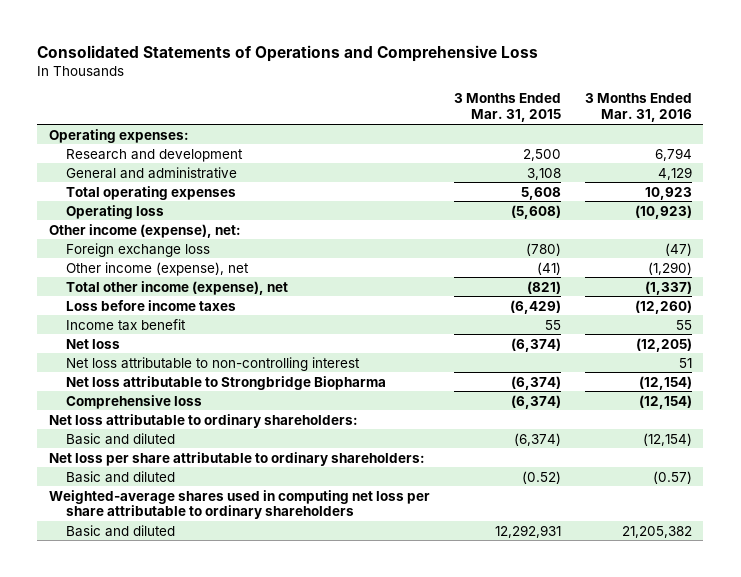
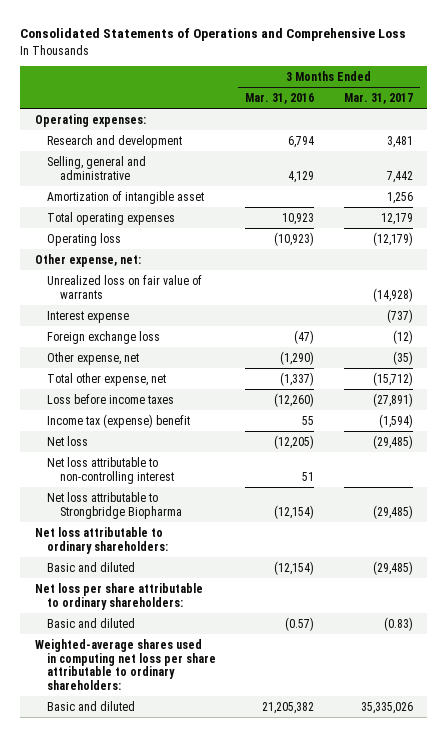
[453,93,561,123] 3 Months Ended Mar. 31, 2015 -> none
none -> [343,93,413,105] Mar. 31, 2017
[65,166,237,179] General and administrative -> [47,155,147,180] Selling, general and administrative
none -> [47,190,205,204] Amortization of intangible asset
[48,223,241,238] Other income (expense), net: -> [34,253,141,267] Other expense, net:
none -> [47,274,203,299] Unrealized loss on fair value of warrants
none -> [47,310,130,323] Interest expense
[65,261,249,276] Other income (expense), net -> [47,351,140,365] Other expense, net
[65,280,288,295] Total other income (expense), net -> [47,372,167,386] Total other expense, net
[65,318,186,331] Income tax benefit -> [47,413,191,428] Income tax (expense) benefit
[65,394,202,409] Comprehensive loss -> none
[48,489,430,520] Weighted-average shares used in computing net loss per share attributable to ordinary shareholders -> [34,638,217,691] Weighted-average shares used in computing net loss per share attributable to ordinary shareholders:

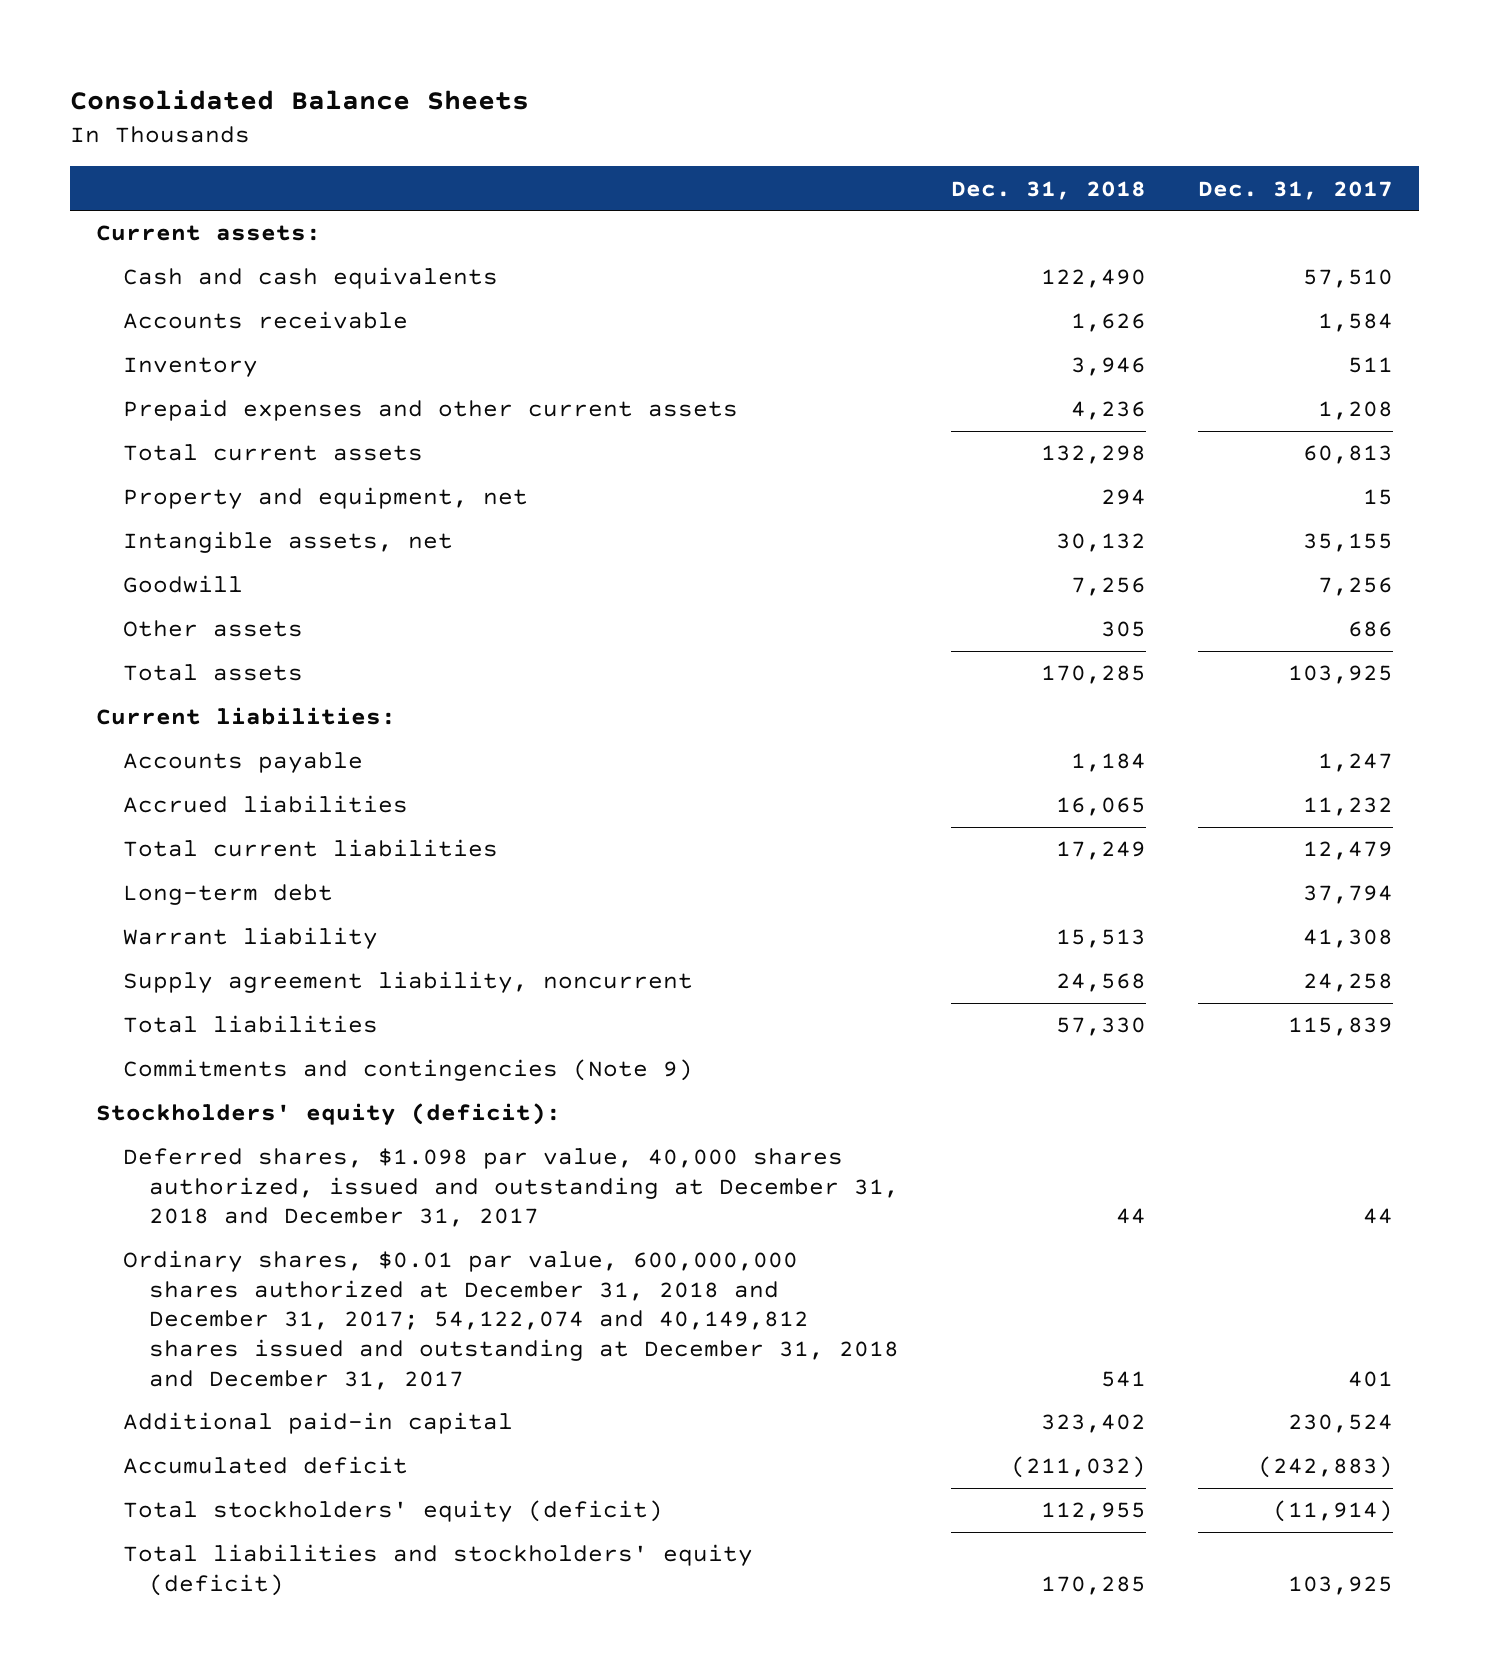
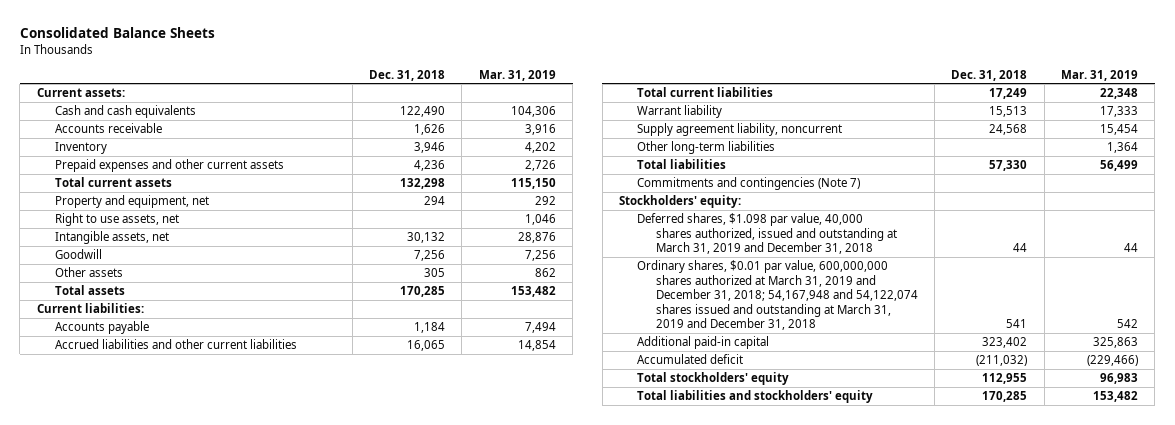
[1198,180,1394,200] Dec. 31, 2017 -> none
none -> [478,69,556,81] Mar. 31, 2019
none -> [55,212,180,226] Right to use assets, net
[122,795,408,814] Accrued liabilities -> [55,338,298,349] Accrued liabilities and other current liabilities
[122,884,333,906] Long-term debt -> none
none -> [637,140,776,154] Other long-term liabilities
[122,1059,693,1082] Commitments and contingencies (Note 9) -> [637,176,861,190] Commitments and contingencies (Note 7)
[96,1103,562,1126] Stockholders' equity (deficit): -> [618,194,741,208] Stockholders' equity:
[122,1148,900,1228] Deferred shares, $1.098 par value, 40,000 shares authorized, issued and outstanding at December 31, 2018 and December 31, 2017 -> [637,212,897,255] Deferred shares, $1.098 par value, 40,000 shares authorized, issued and outstanding at March 31, 2019 and December 31, 2018
[122,1250,900,1390] Ordinary shares, $0.01 par value, 600,000,000 shares authorized at December 31, 2018 and December 31, 2017; 54,122,074 and 40,149,812 shares issued and outstanding at December 31, 2018 and December 31, 2017 -> [637,259,918,331] Ordinary shares, $0.01 par value, 600,000,000 shares authorized at March 31, 2019 and December 31, 2018; 54,167,948 and 54,122,074 shares issued and outstanding at March 31, 2019 and December 31, 2018
[122,1500,663,1523] Total stockholders' equity (deficit) -> [637,371,790,385] Total stockholders' equity
[122,1544,753,1596] Total liabilities and stockholders' equity (deficit) -> [637,389,874,403] Total liabilities and stockholders' equity

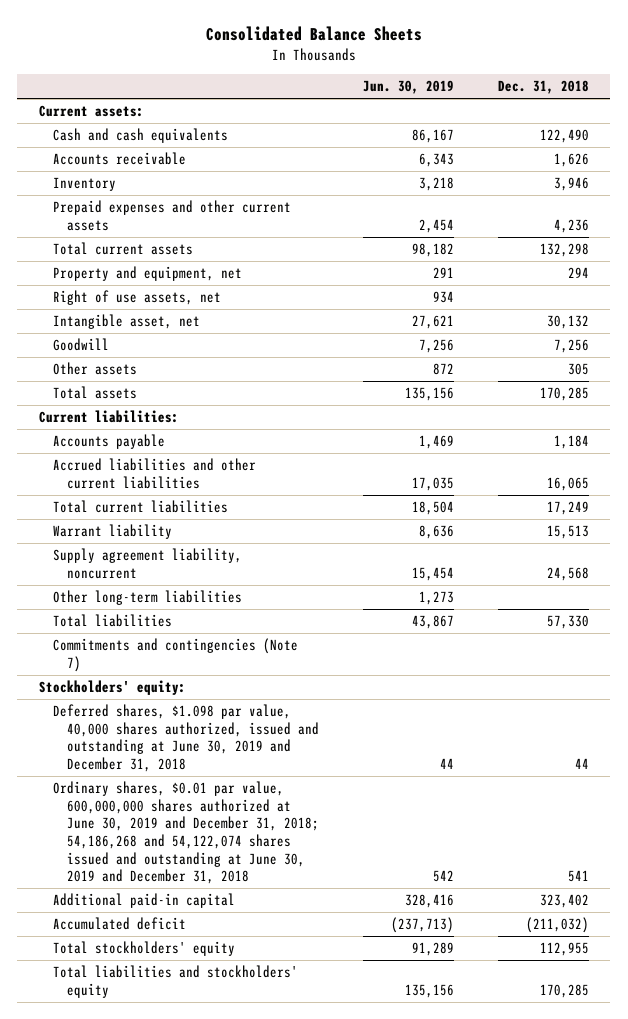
[478,69,556,81] Mar. 31, 2019 -> none
none -> [362,80,454,95] Jun. 30, 2019
[55,212,180,226] Right to use assets, net -> [53,290,222,306] Right of use assets, net
[55,230,170,244] Intangible assets, net -> [53,314,201,330] Intangible asset, net
[637,212,897,255] Deferred shares, $1.098 par value, 40,000 shares authorized, issued and outstanding at March 31, 2019 and December 31, 2018 -> [53,704,320,773] Deferred shares, $1.098 par value, 40,000 shares authorized, issued and outstanding at June 30, 2019 and December 31, 2018
[637,259,918,331] Ordinary shares, $0.01 par value, 600,000,000 shares authorized at March 31, 2019 and December 31, 2018; 54,167,948 and 54,122,074 shares issued and outstanding at March 31, 2019 and December 31, 2018 -> [53,781,320,885] Ordinary shares, $0.01 par value, 600,000,000 shares authorized at June 30, 2019 and December 31, 2018; 54,186,268 and 54,122,074 shares issued and outstanding at June 30, 2019 and December 31, 2018

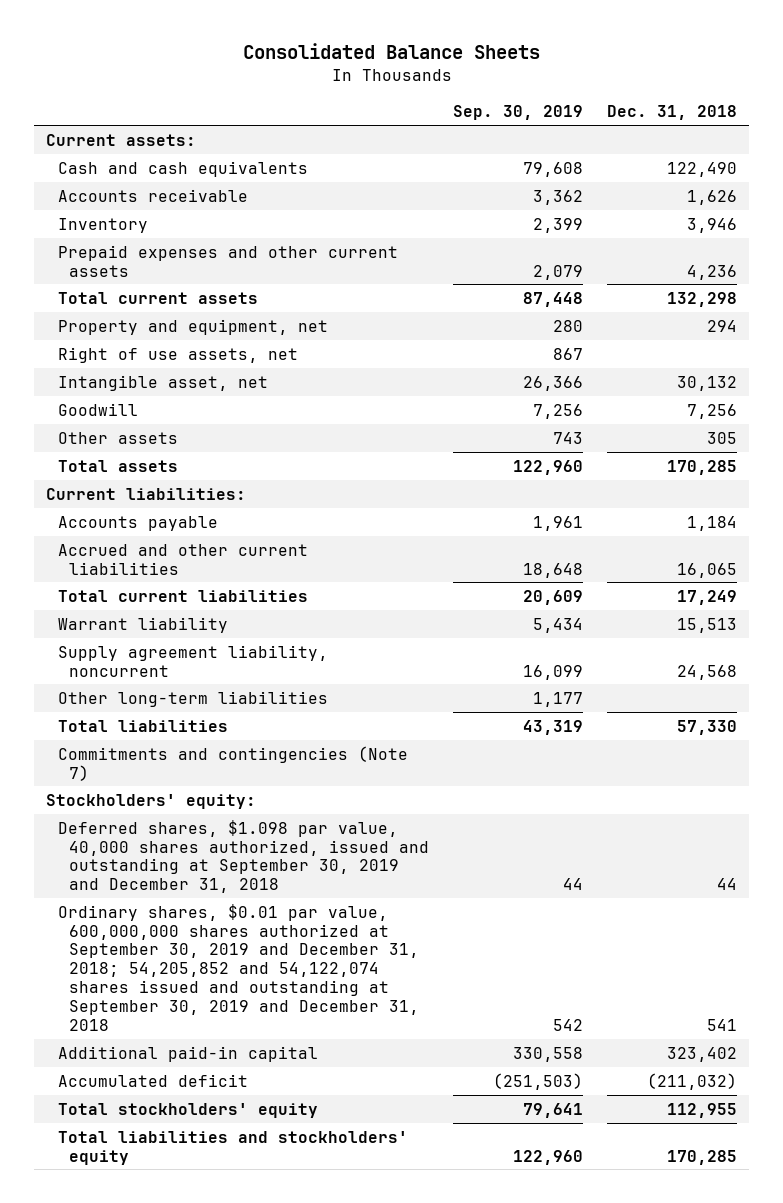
[362,80,454,95] Jun. 30, 2019 -> none
none -> [453,105,584,121] Sep. 30, 2019
[53,458,257,489] Accrued liabilities and other current liabilities -> [57,543,308,575] Accrued and other current liabilities
[53,704,320,773] Deferred shares, $1.098 par value, 40,000 shares authorized, issued and outstanding at June 30, 2019 and December 31, 2018 -> [57,819,429,894] Deferred shares, $1.098 par value, 40,000 shares authorized, issued and outstanding at September 30, 2019 and December 31, 2018
[53,781,320,885] Ordinary shares, $0.01 par value, 600,000,000 shares authorized at June 30, 2019 and December 31, 2018; 54,186,268 and 54,122,074 shares issued and outstanding at June 30, 2019 and December 31, 2018 -> [57,903,419,1031] Ordinary shares, $0.01 par value, 600,000,000 shares authorized at September 30, 2019 and December 31, 2018; 54,205,852 and 54,122,074 shares issued and outstanding at September 30, 2019 and December 31, 2018

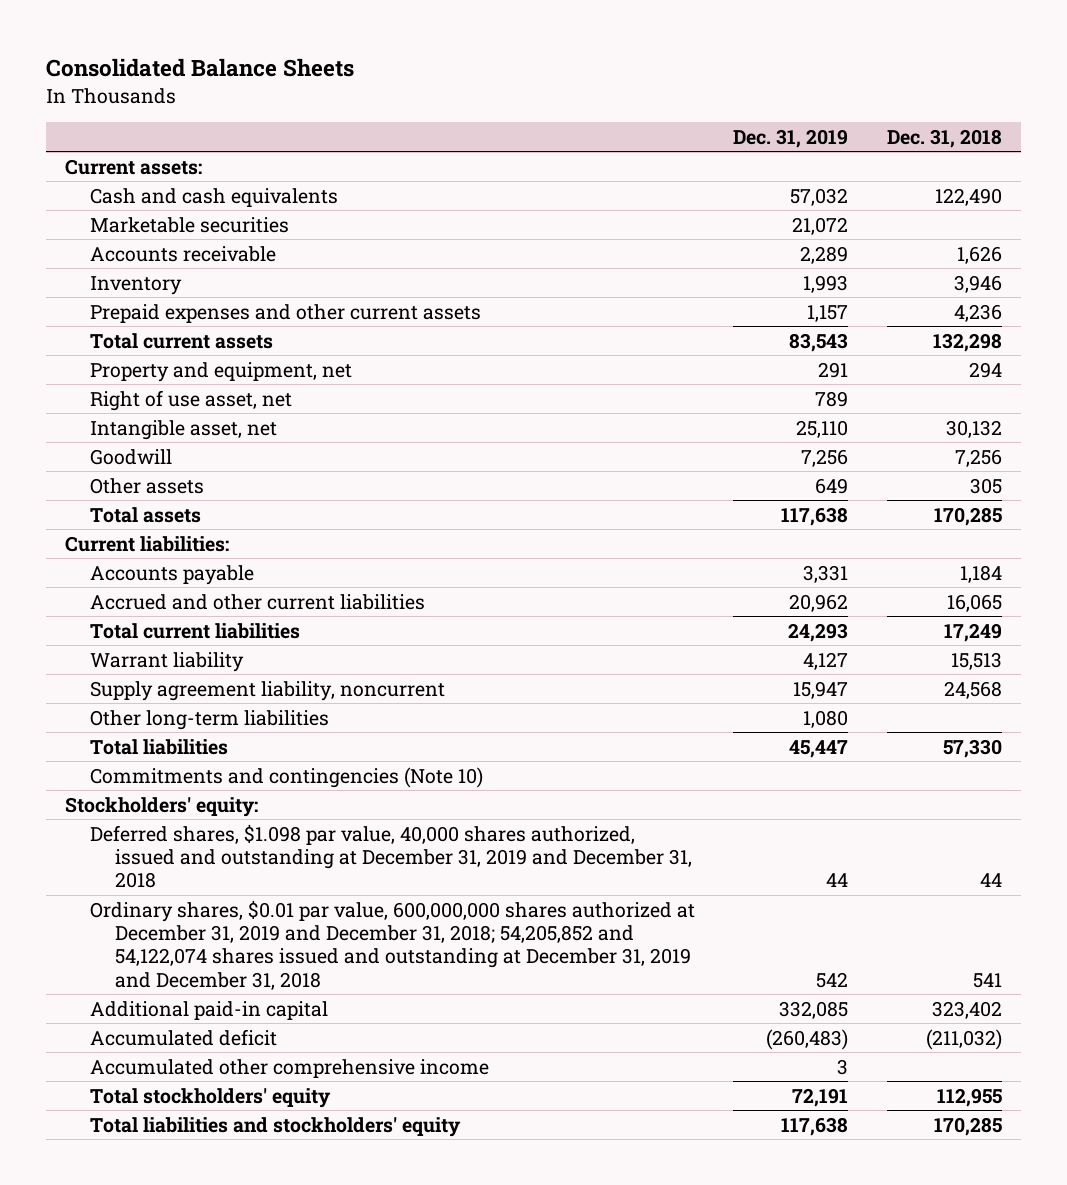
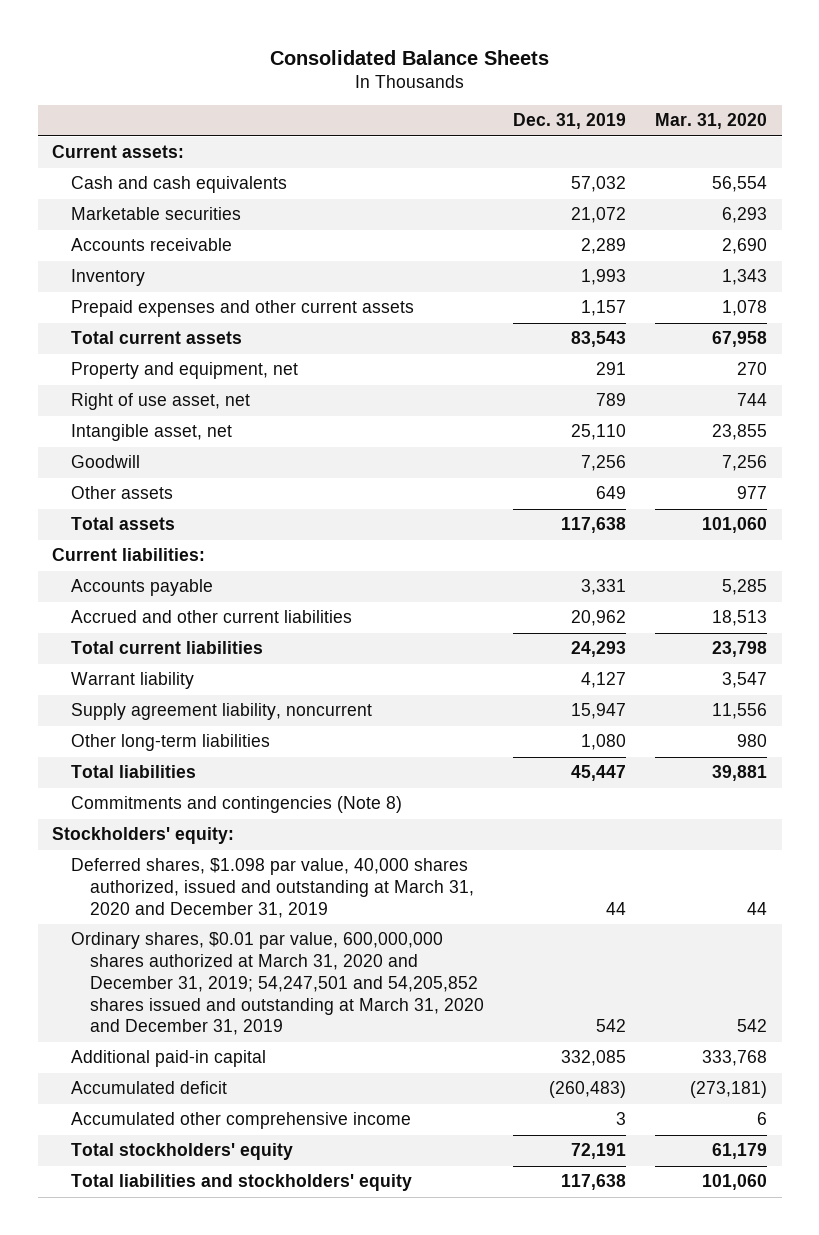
[886,128,1002,148] Dec. 31, 2018 -> none
none -> [655,113,768,130] Mar. 31, 2020
[90,766,484,788] Commitments and contingencies (Note 10) -> [71,796,403,814] Commitments and contingencies (Note 8)
[90,823,693,889] Deferred shares, $1.098 par value, 40,000 shares authorized, issued and outstanding at December 31, 2019 and December 31, 2018 -> [71,858,475,918] Deferred shares, $1.098 par value, 40,000 shares authorized, issued and outstanding at March 31, 2020 and December 31, 2019
[90,899,696,990] Ordinary shares, $0.01 par value, 600,000,000 shares authorized at December 31, 2019 and December 31, 2018; 54,205,852 and 54,122,074 shares issued and outstanding at December 31, 2019 and December 31, 2018 -> [71,932,485,1036] Ordinary shares, $0.01 par value, 600,000,000 shares authorized at March 31, 2020 and December 31, 2019; 54,247,501 and 54,205,852 shares issued and outstanding at March 31, 2020 and December 31, 2019

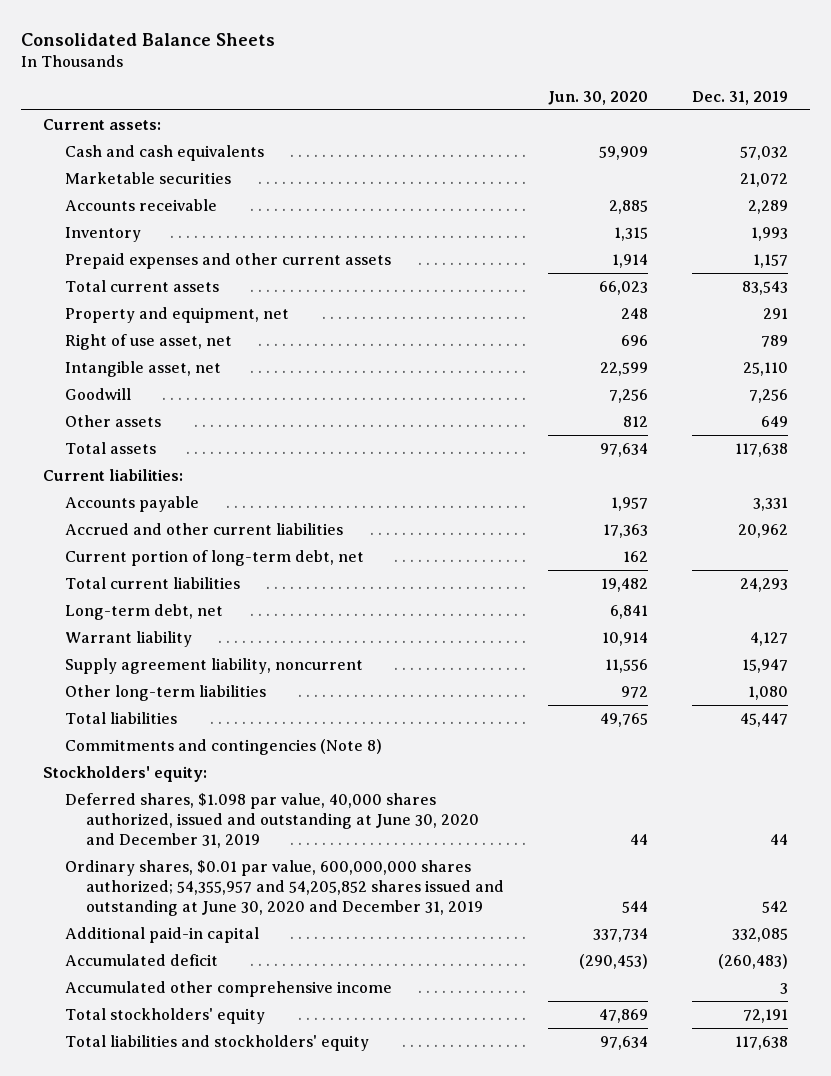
[655,113,768,130] Mar. 31, 2020 -> none
none -> [548,90,649,105] Jun. 30, 2020
none -> [64,550,364,567] Current portion of long-term debt, net
none -> [64,604,223,621] Long-term debt, net
[71,858,475,918] Deferred shares, $1.098 par value, 40,000 shares authorized, issued and outstanding at March 31, 2020 and December 31, 2019 -> [64,793,479,848] Deferred shares, $1.098 par value, 40,000 shares authorized, issued and outstanding at June 30, 2020 and December 31, 2019
[71,932,485,1036] Ordinary shares, $0.01 par value, 600,000,000 shares authorized at March 31, 2020 and December 31, 2019; 54,247,501 and 54,205,852 shares issued and outstanding at March 31, 2020 and December 31, 2019 -> [64,860,504,916] Ordinary shares, $0.01 par value, 600,000,000 shares authorized; 54,355,957 and 54,205,852 shares issued and outstanding at June 30, 2020 and December 31, 2019

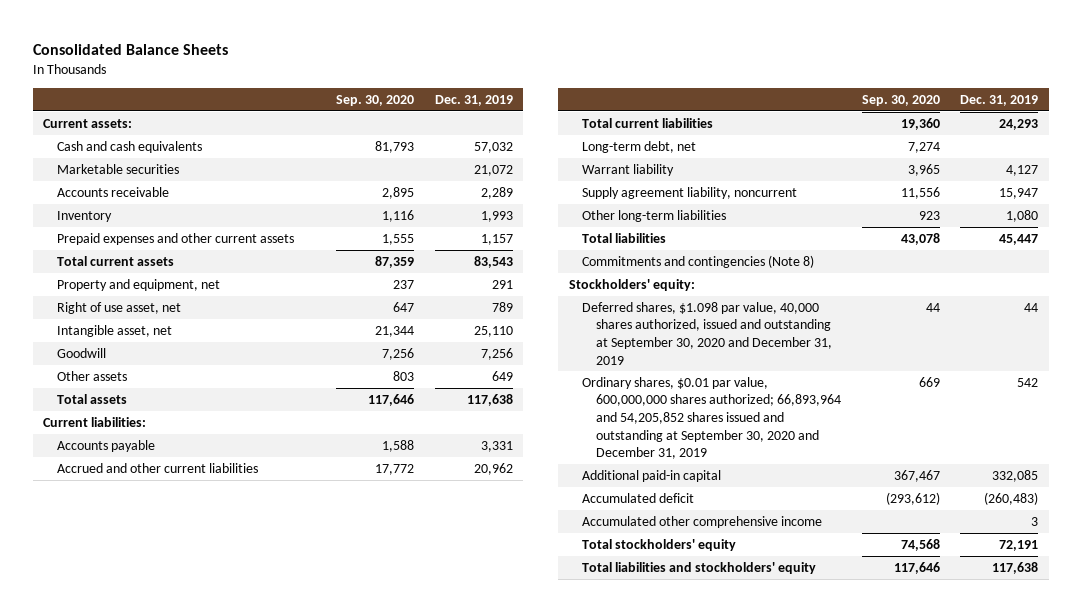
[548,90,649,105] Jun. 30, 2020 -> none
none -> [336,94,415,106] Sep. 30, 2020
[64,550,364,567] Current portion of long-term debt, net -> none
[64,793,479,848] Deferred shares, $1.098 par value, 40,000 shares authorized, issued and outstanding at June 30, 2020 and December 31, 2019 -> [582,301,832,365] Deferred shares, $1.098 par value, 40,000 shares authorized, issued and outstanding at September 30, 2020 and December 31, 2019
[64,860,504,916] Ordinary shares, $0.01 par value, 600,000,000 shares authorized; 54,355,957 and 54,205,852 shares issued and outstanding at June 30, 2020 and December 31, 2019 -> [582,376,841,460] Ordinary shares, $0.01 par value, 600,000,000 shares authorized; 66,893,964 and 54,205,852 shares issued and outstanding at September 30, 2020 and December 31, 2019

